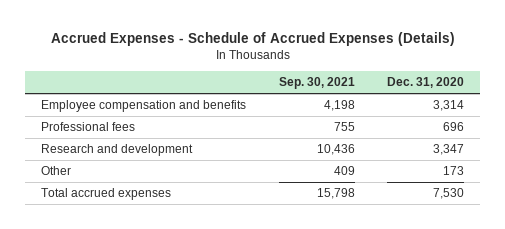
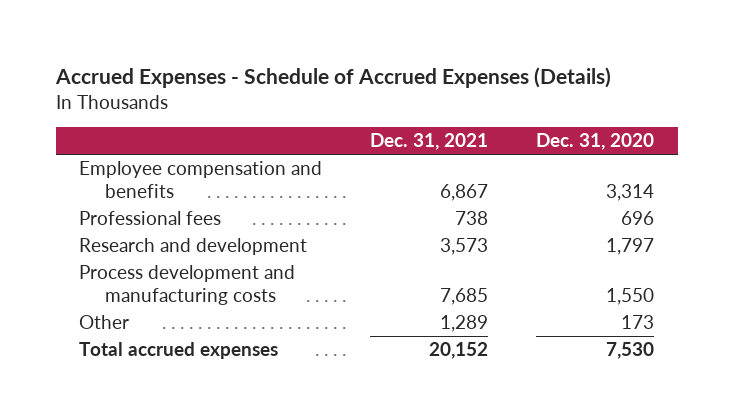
[278,77,355,90] Sep. 30, 2021 -> none
none -> [370,133,489,151] Dec. 31, 2021
[433,144,465,156] 3,347 -> [605,238,654,256] 1,797
none -> [79,265,296,305] Process development and manufacturing costs

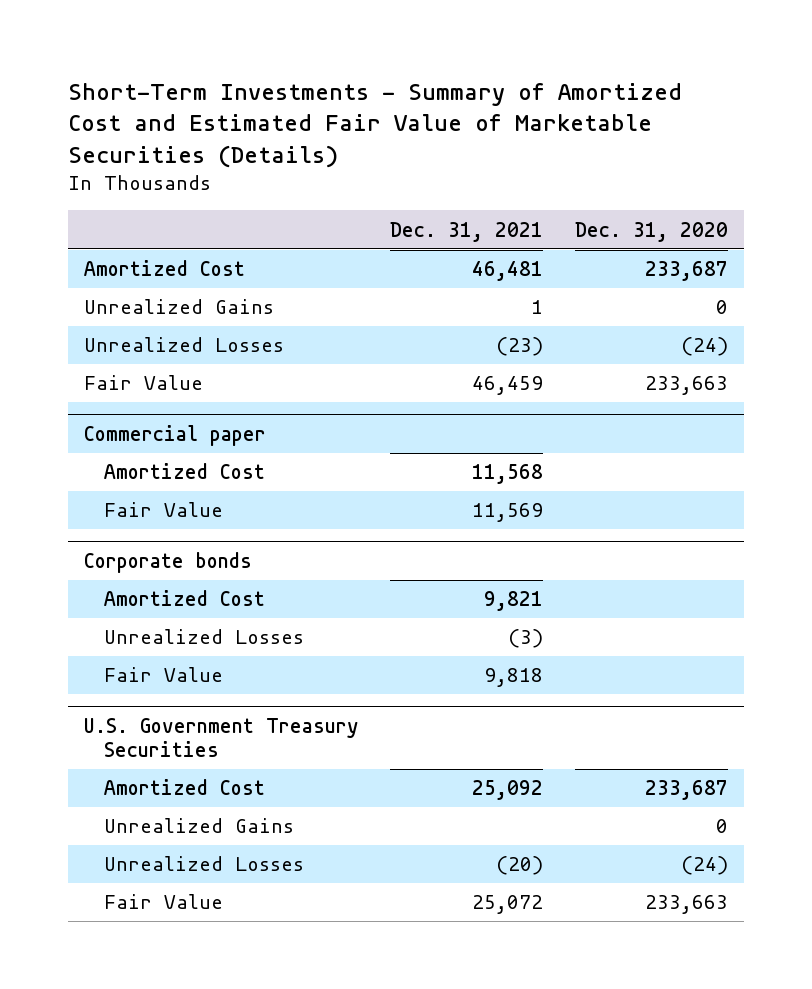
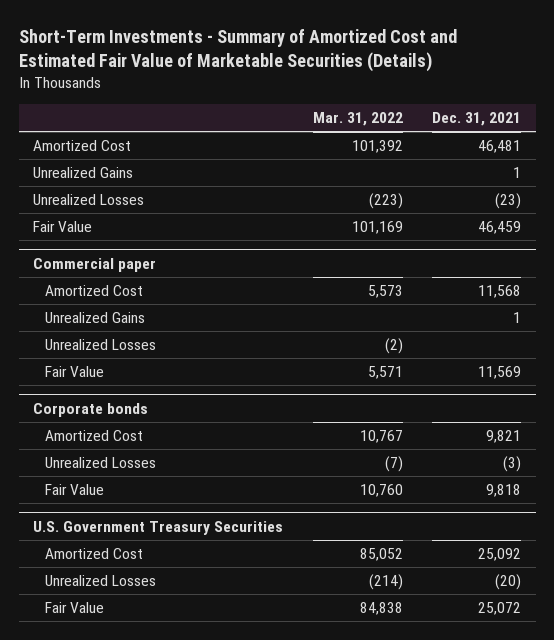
[574,221,728,242] Dec. 31, 2020 -> none
none -> [312,112,403,127] Mar. 31, 2022
none -> [44,312,145,324] Unrealized Gains
none -> [44,339,156,351] Unrealized Losses
[103,818,294,834] Unrealized Gains -> none

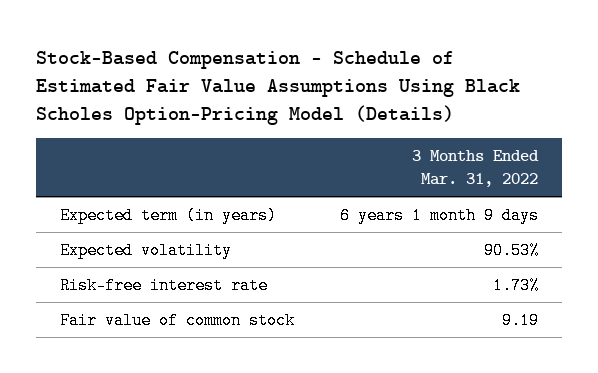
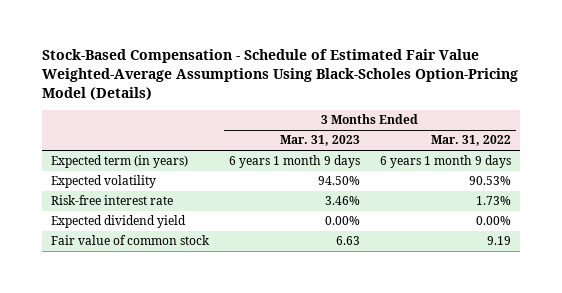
[36,51,521,126] Stock-Based Compensation - Schedule of Estimated Fair Value Assumptions Using Black Scholes Option-Pricing Model (Details) -> [41,49,518,100] Stock-Based Compensation - Schedule of Estimated Fair Value Weighted-Average Assumptions Using Black-Scholes Option-Pricing Model (Details)
none -> [279,135,360,147] Mar. 31, 2023
none -> [51,215,187,229] Expected dividend yield

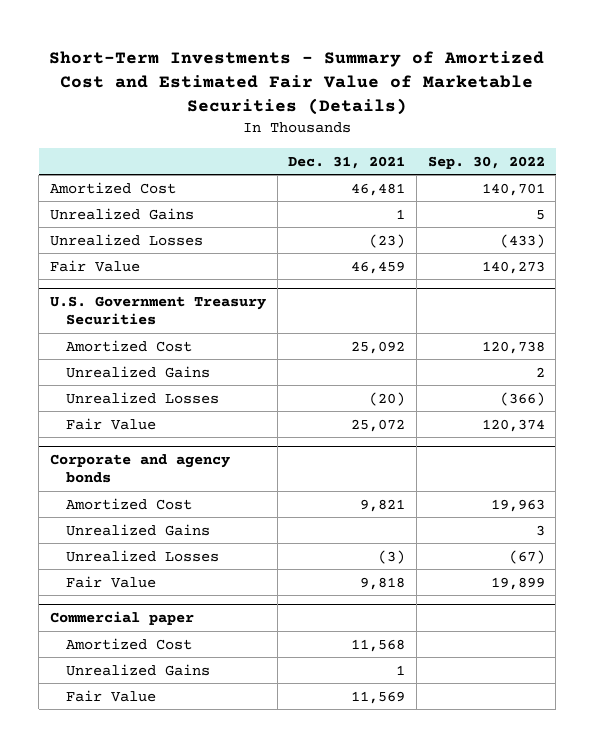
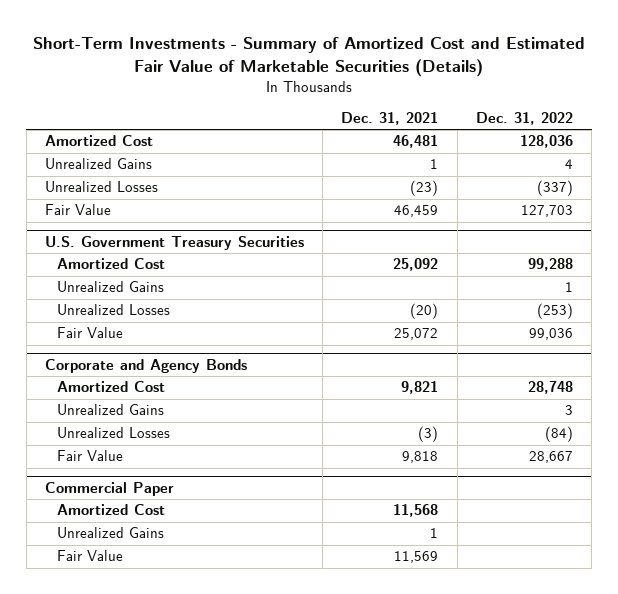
[427,155,545,169] Sep. 30, 2022 -> none
none -> [475,112,573,126] Dec. 31, 2022
[49,453,230,484] Corporate and agency bonds -> [44,359,247,374] Corporate and Agency Bonds
[49,610,194,625] Commercial paper -> [44,482,174,497] Commercial Paper

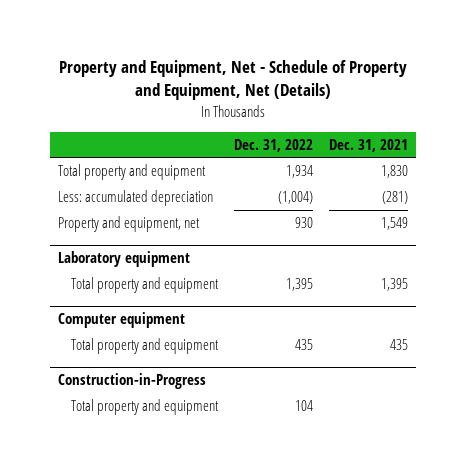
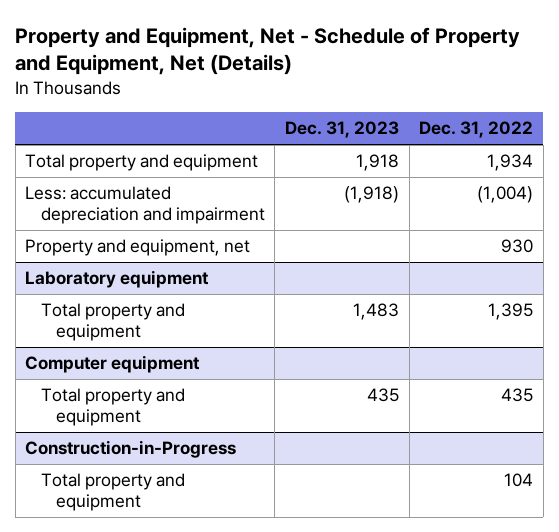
[328,138,408,152] Dec. 31, 2021 -> none
none -> [284,121,399,139] Dec. 31, 2023
[58,190,214,207] Less: accumulated depreciation -> [25,186,265,225] Less: accumulated depreciation and impairment

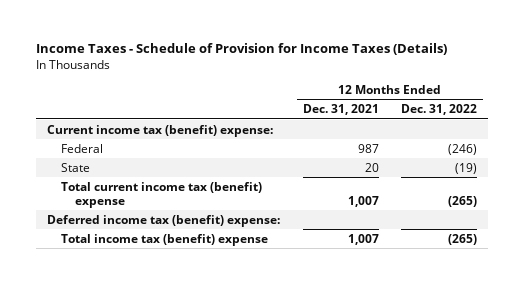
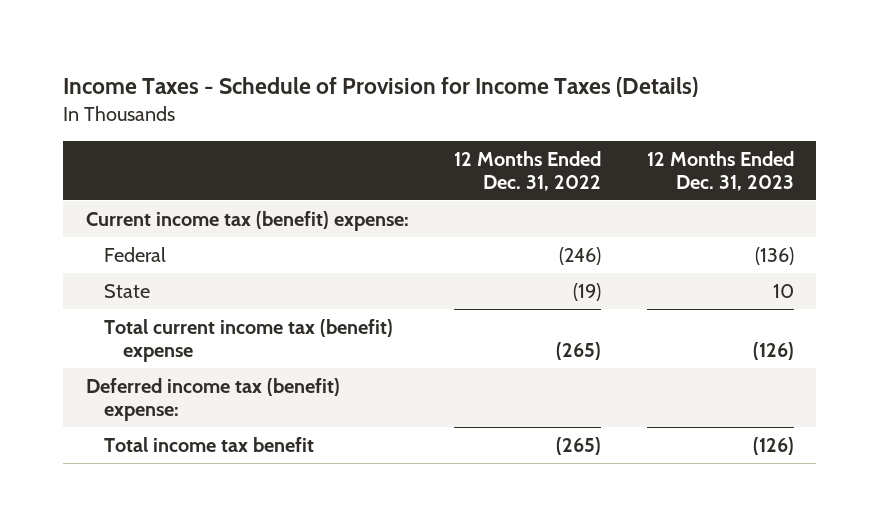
[302,104,379,116] Dec. 31, 2021 -> none
none -> [646,150,794,191] 12 Months Ended Dec. 31, 2023
[60,233,268,246] Total income tax (benefit) expense -> [104,437,315,453] Total income tax benefit

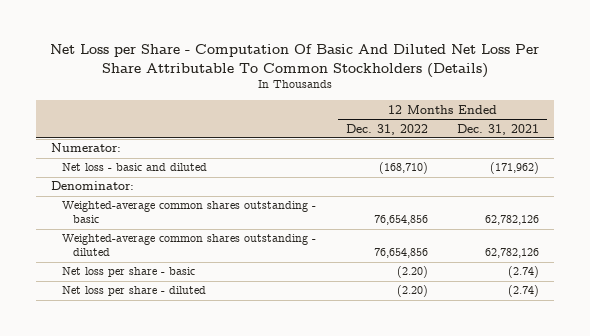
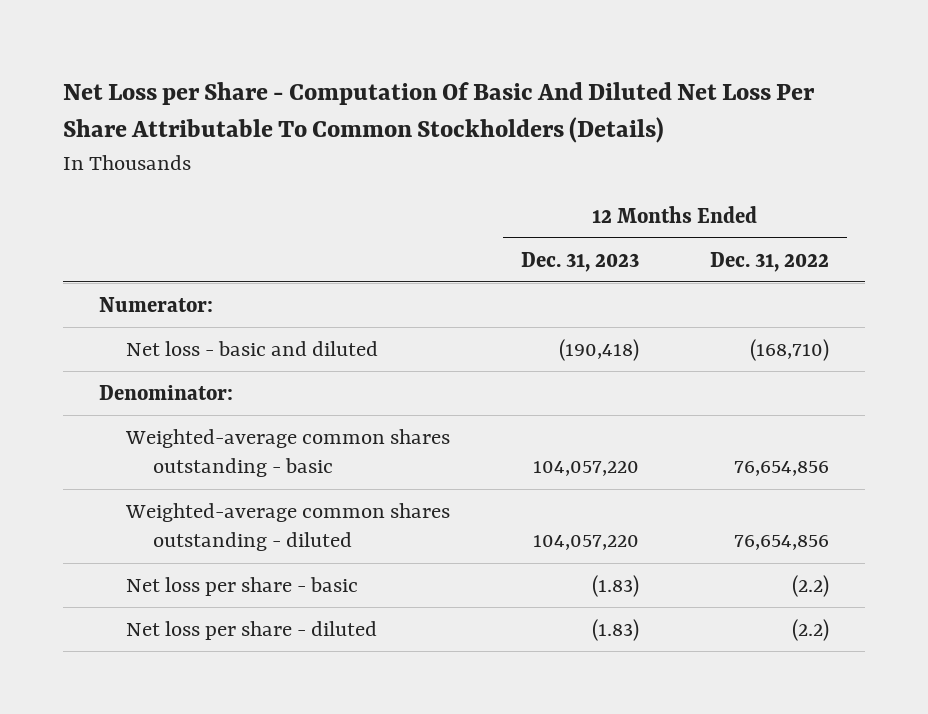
[457,123,540,135] Dec. 31, 2021 -> none
none -> [520,251,639,272] Dec. 31, 2023
[396,266,428,279] (2.20) -> [792,574,830,597] (2.2)
[396,285,428,298] (2.20) -> [792,618,830,641] (2.2)

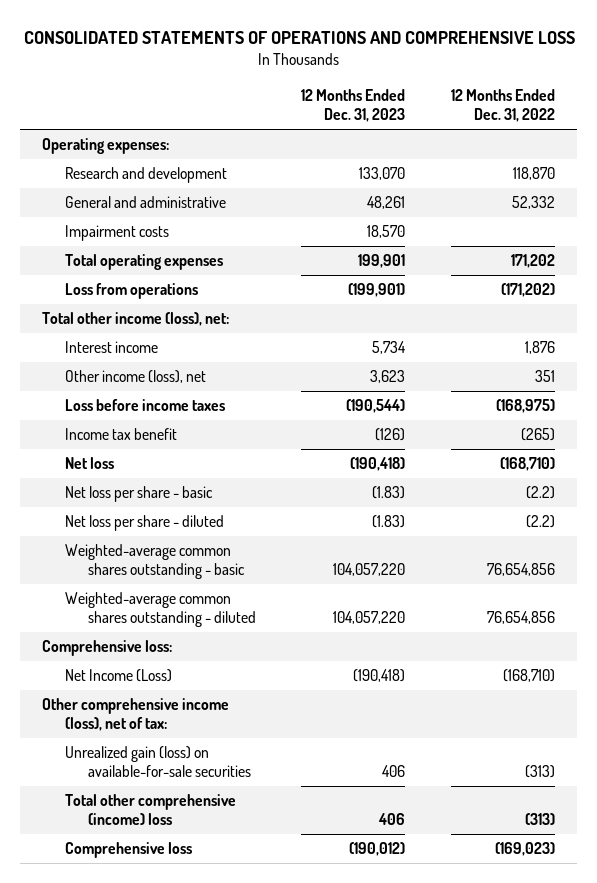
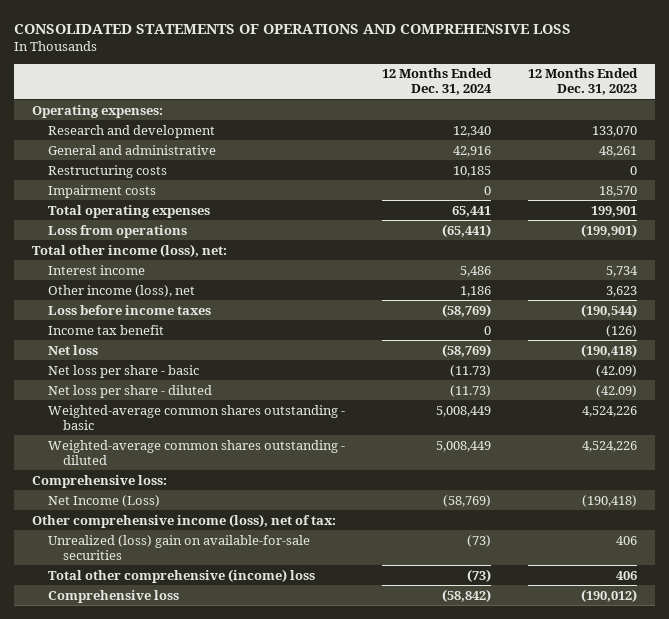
[450,89,555,123] 12 Months Ended Dec. 31, 2022 -> none
none -> [381,68,492,96] 12 Months Ended Dec. 31, 2024
none -> [47,164,167,178] Restructuring costs
[372,486,406,500] (1.83) -> [595,364,637,377] (42.09)
[372,515,406,529] (1.83) -> [595,384,637,397] (42.09)
[333,563,406,577] 104,057,220 -> [581,405,637,417] 4,524,226
[333,611,406,625] 104,057,220 -> [581,440,637,452] 4,524,226
[65,746,252,778] Unrealized gain (loss) on available-for-sale securities -> [47,534,310,560] Unrealized (loss) gain on available-for-sale securities

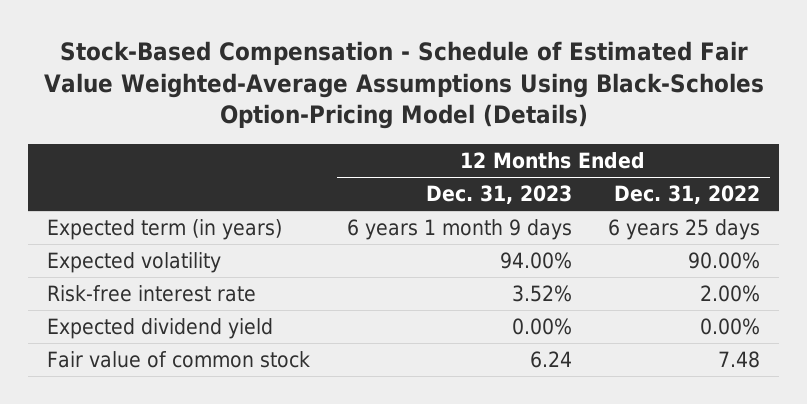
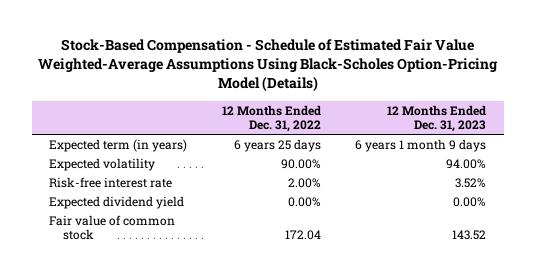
[529,351,572,369] 6.24 -> [452,230,487,241] 143.52
[718,351,761,369] 7.48 -> [284,230,321,241] 172.04

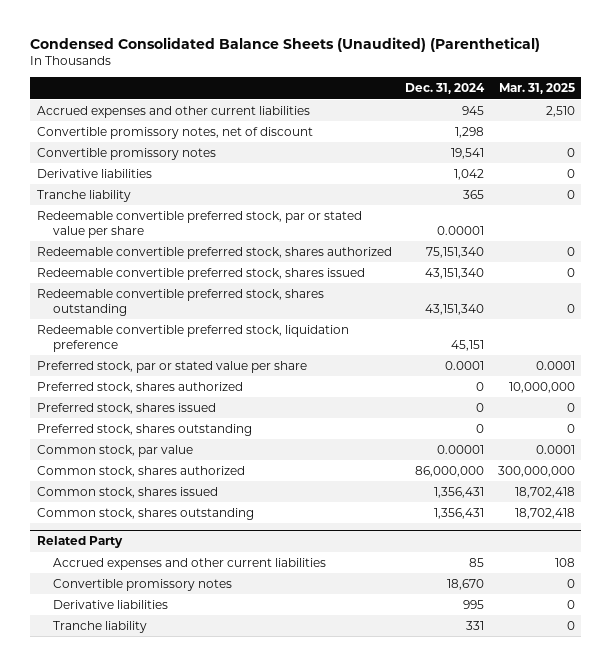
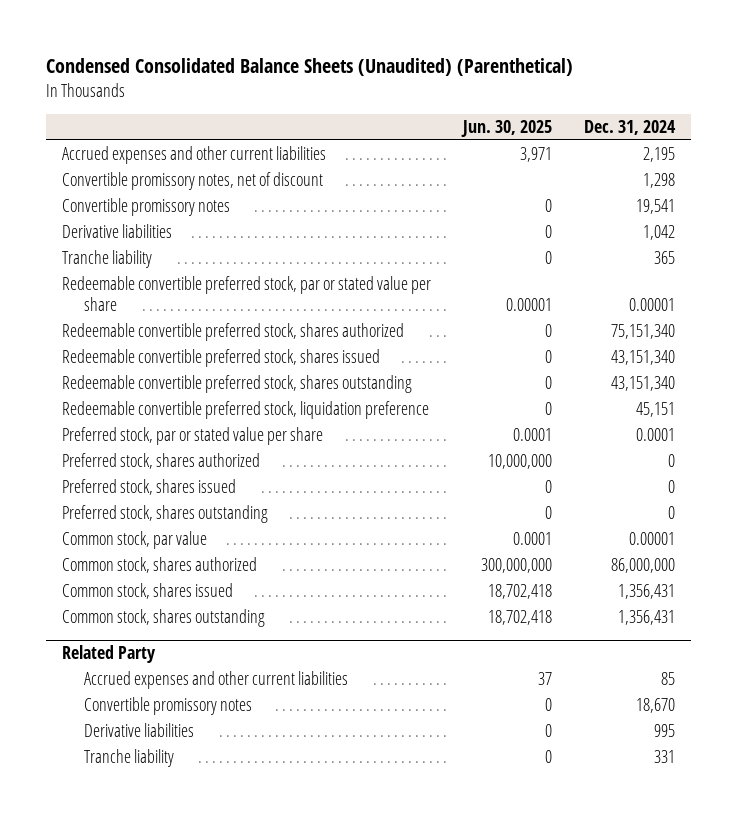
[498,83,575,95] Mar. 31, 2025 -> none
none -> [461,120,553,138] Jun. 30, 2025
[462,105,485,115] 945 -> [642,147,675,163] 2,195

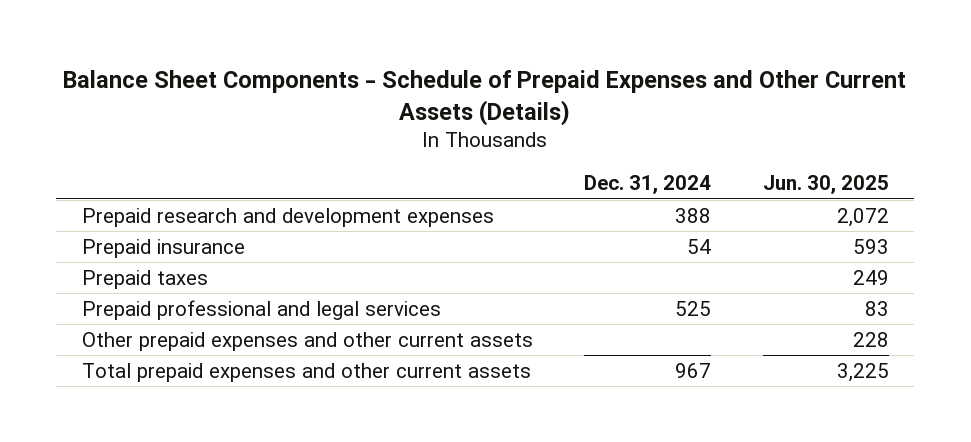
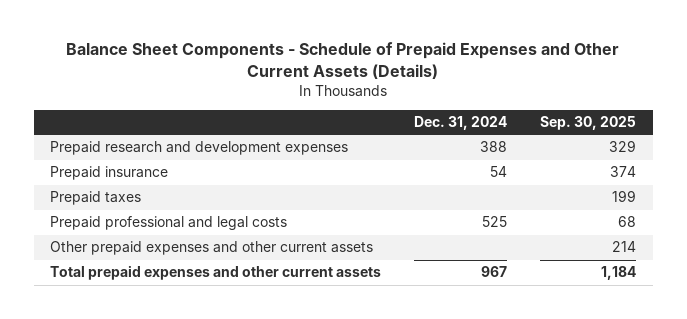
[762,175,889,195] Jun. 30, 2025 -> none
none -> [540,115,637,130] Sep. 30, 2025
[81,299,441,320] Prepaid professional and legal services -> [50,216,288,231] Prepaid professional and legal costs

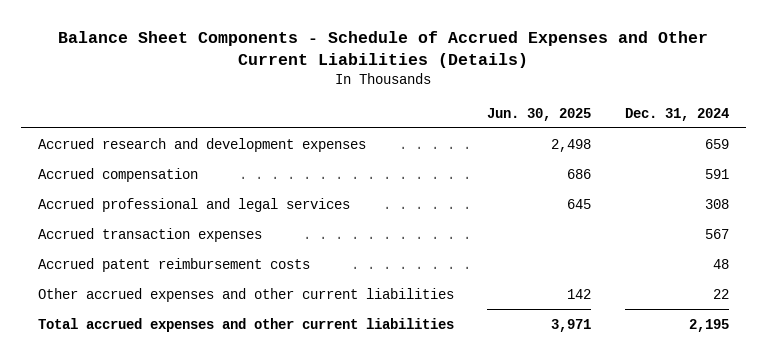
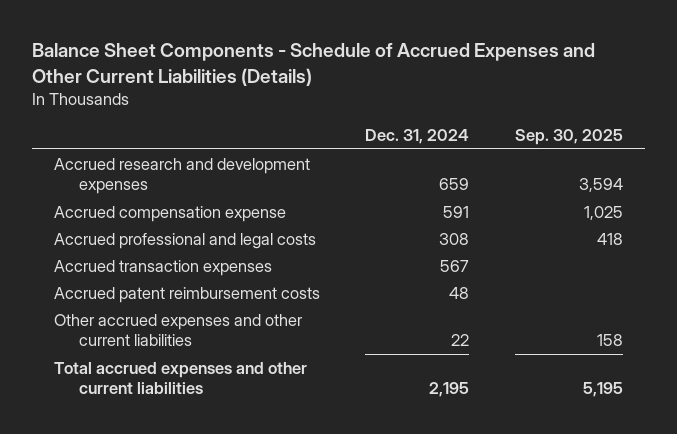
[487,107,592,121] Jun. 30, 2025 -> none
none -> [514,128,623,145] Sep. 30, 2025
[37,167,198,182] Accrued compensation -> [54,205,287,222] Accrued compensation expense
[37,197,350,212] Accrued professional and legal services -> [54,232,317,249] Accrued professional and legal costs

